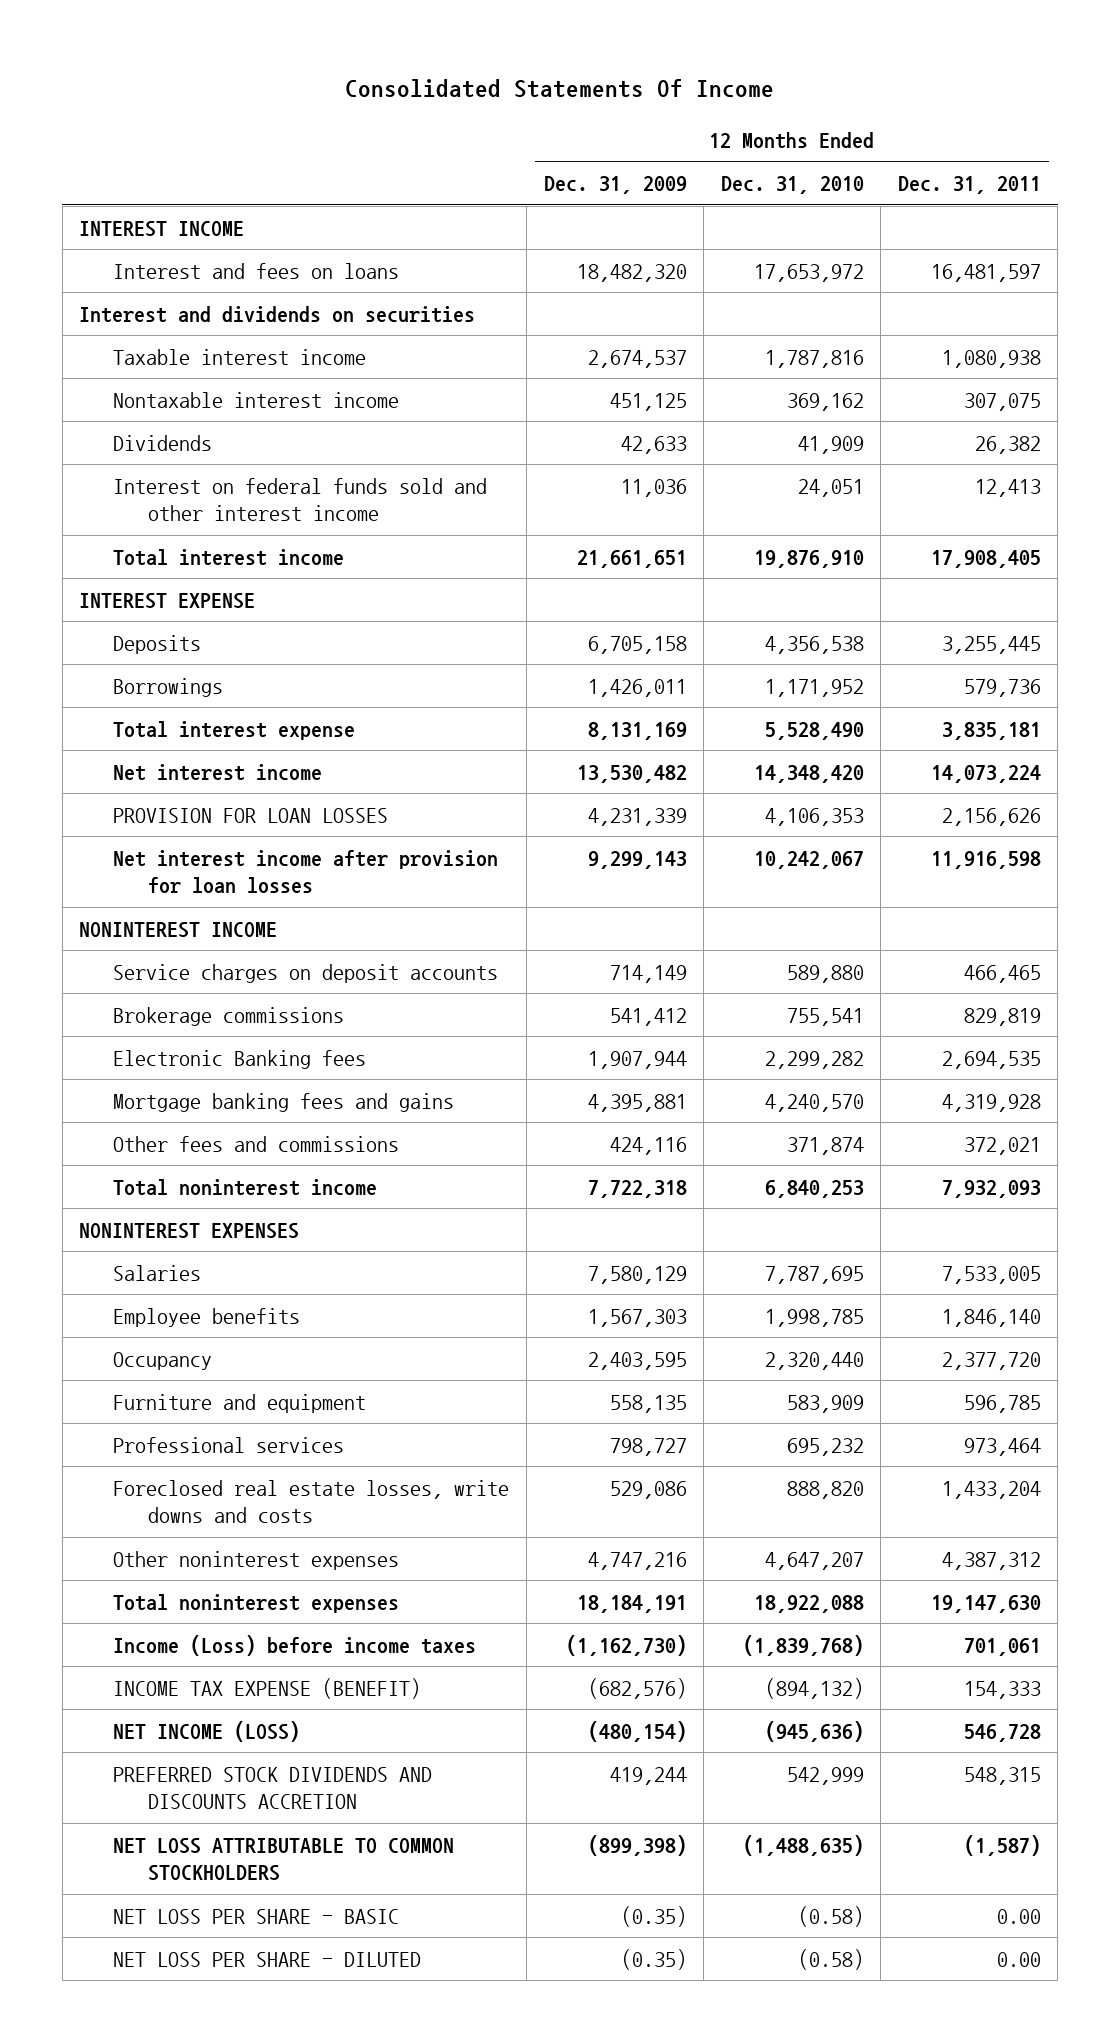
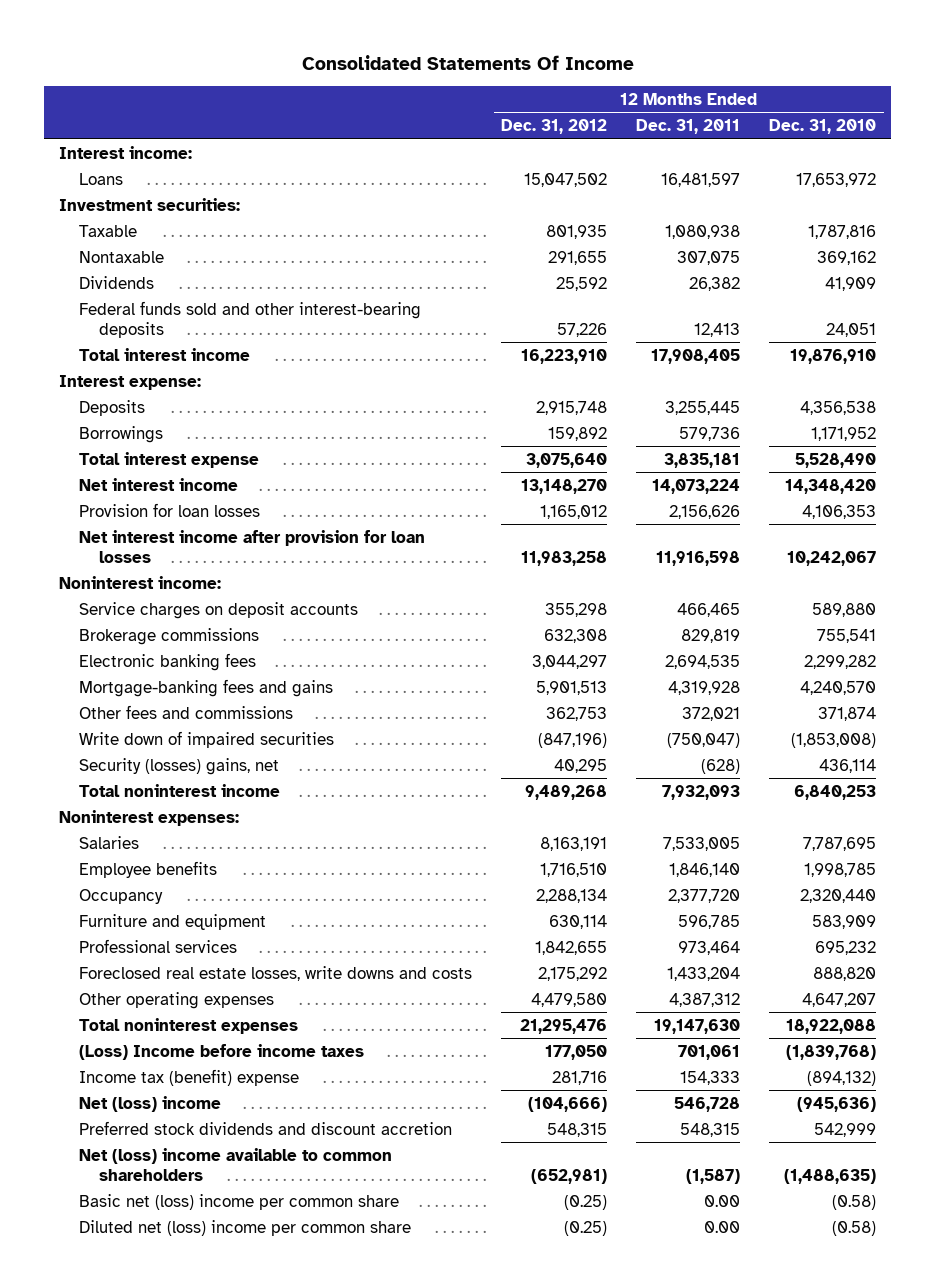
[543,176,687,195] Dec. 31, 2009 -> none
none -> [500,118,607,134] Dec. 31, 2012
[79,220,245,237] INTEREST INCOME -> [59,145,193,159] Interest income:
[113,262,400,279] Interest and fees on loans -> [78,172,123,185] Loans
[79,305,476,323] Interest and dividends on securities -> [59,197,241,211] Investment securities:
[113,348,367,365] Taxable interest income -> [78,224,137,237] Taxable
[113,391,400,408] Nontaxable interest income -> [78,250,164,263] Nontaxable
[113,477,488,521] Interest on federal funds sold and other interest income -> [78,300,421,338] Federal funds sold and other interest-bearing deposits
[79,592,256,609] INTEREST EXPENSE -> [59,374,202,390] Interest expense:
[113,807,389,823] PROVISION FOR LOAN LOSSES -> [78,502,260,517] Provision for loan losses
[79,921,278,938] NONINTEREST INCOME -> [59,575,222,589] Noninterest income:
[113,1049,367,1069] Electronic Banking fees -> [78,652,256,671] Electronic banking fees
[113,1092,455,1112] Mortgage banking fees and gains -> [78,678,333,697] Mortgage-banking fees and gains
none -> [78,730,334,748] Write down of impaired securities
none -> [78,757,279,775] Security (losses) gains, net
[79,1222,300,1239] NONINTEREST EXPENSES -> [59,809,240,826] Noninterest expenses:
[113,1550,400,1570] Other noninterest expenses -> [78,991,274,1009] Other operating expenses
[113,1634,477,1656] Income (Loss) before income taxes -> [78,1043,364,1060] (Loss) Income before income taxes
[113,1677,422,1699] INCOME TAX EXPENSE (BENEFIT) -> [78,1068,299,1086] Income tax (benefit) expense
[113,1720,301,1742] NET INCOME (LOSS) -> [78,1095,221,1112] Net (loss) income
[113,1766,433,1809] PREFERRED STOCK DIVIDENDS AND DISCOUNTS ACCRETION -> [78,1120,452,1135] Preferred stock dividends and discount accretion
[113,1837,455,1881] NET LOSS ATTRIBUTABLE TO COMMON STOCKHOLDERS -> [78,1147,392,1181] Net (loss) income available to common shareholders
[113,1908,400,1924] NET LOSS PER SHARE - BASIC -> [78,1193,399,1210] Basic net (loss) income per common share
[113,1951,422,1967] NET LOSS PER SHARE - DILUTED -> [78,1219,411,1236] Diluted net (loss) income per common share

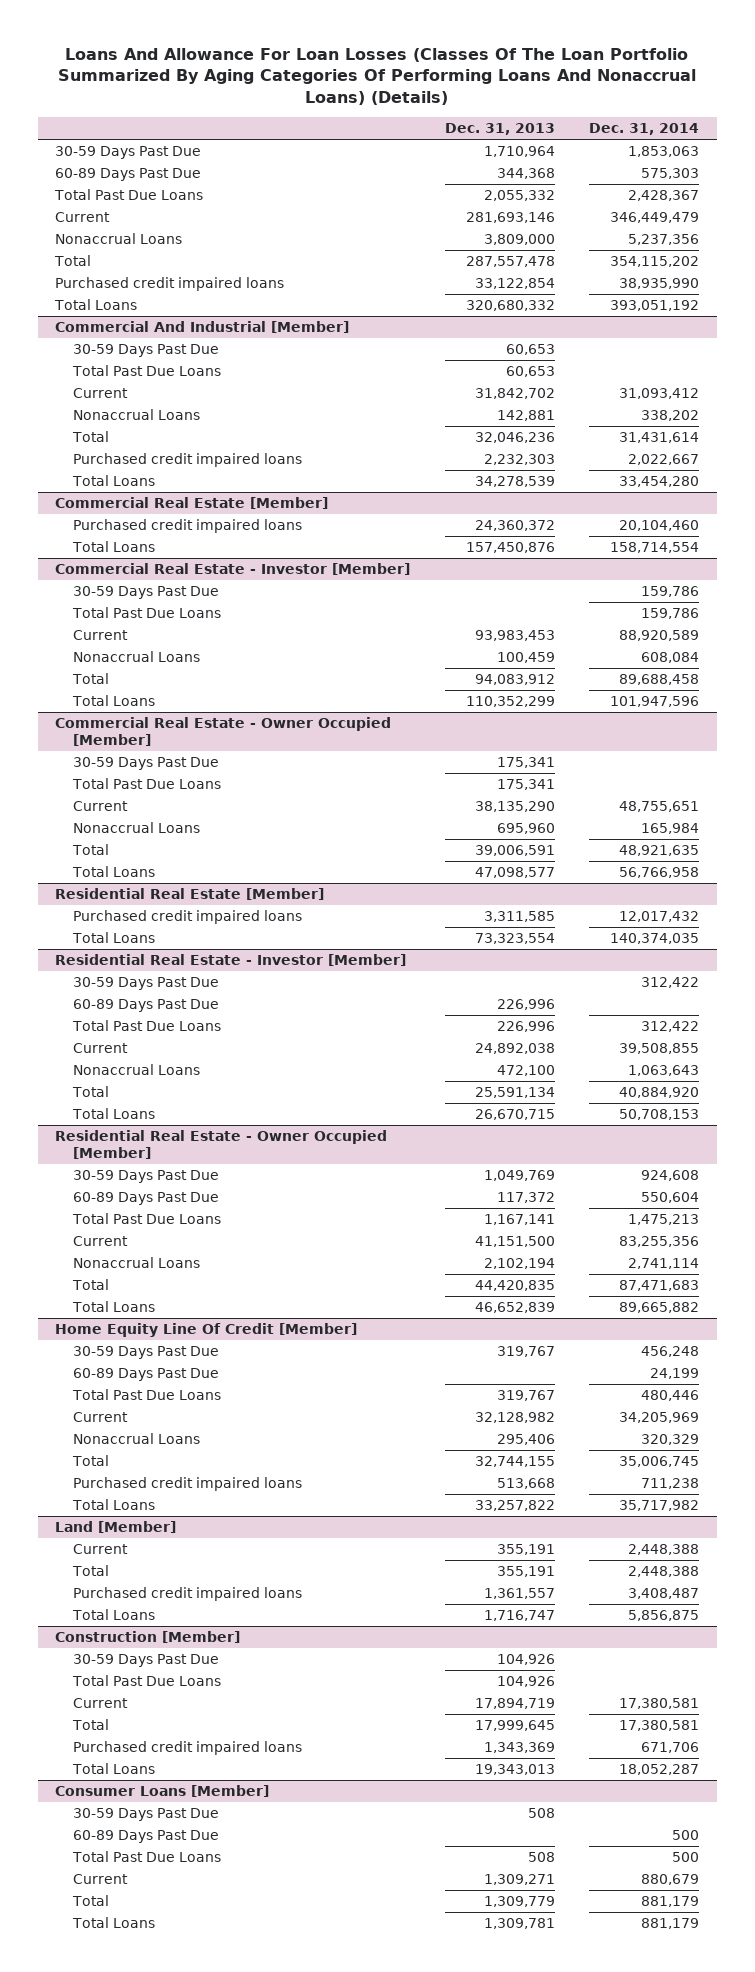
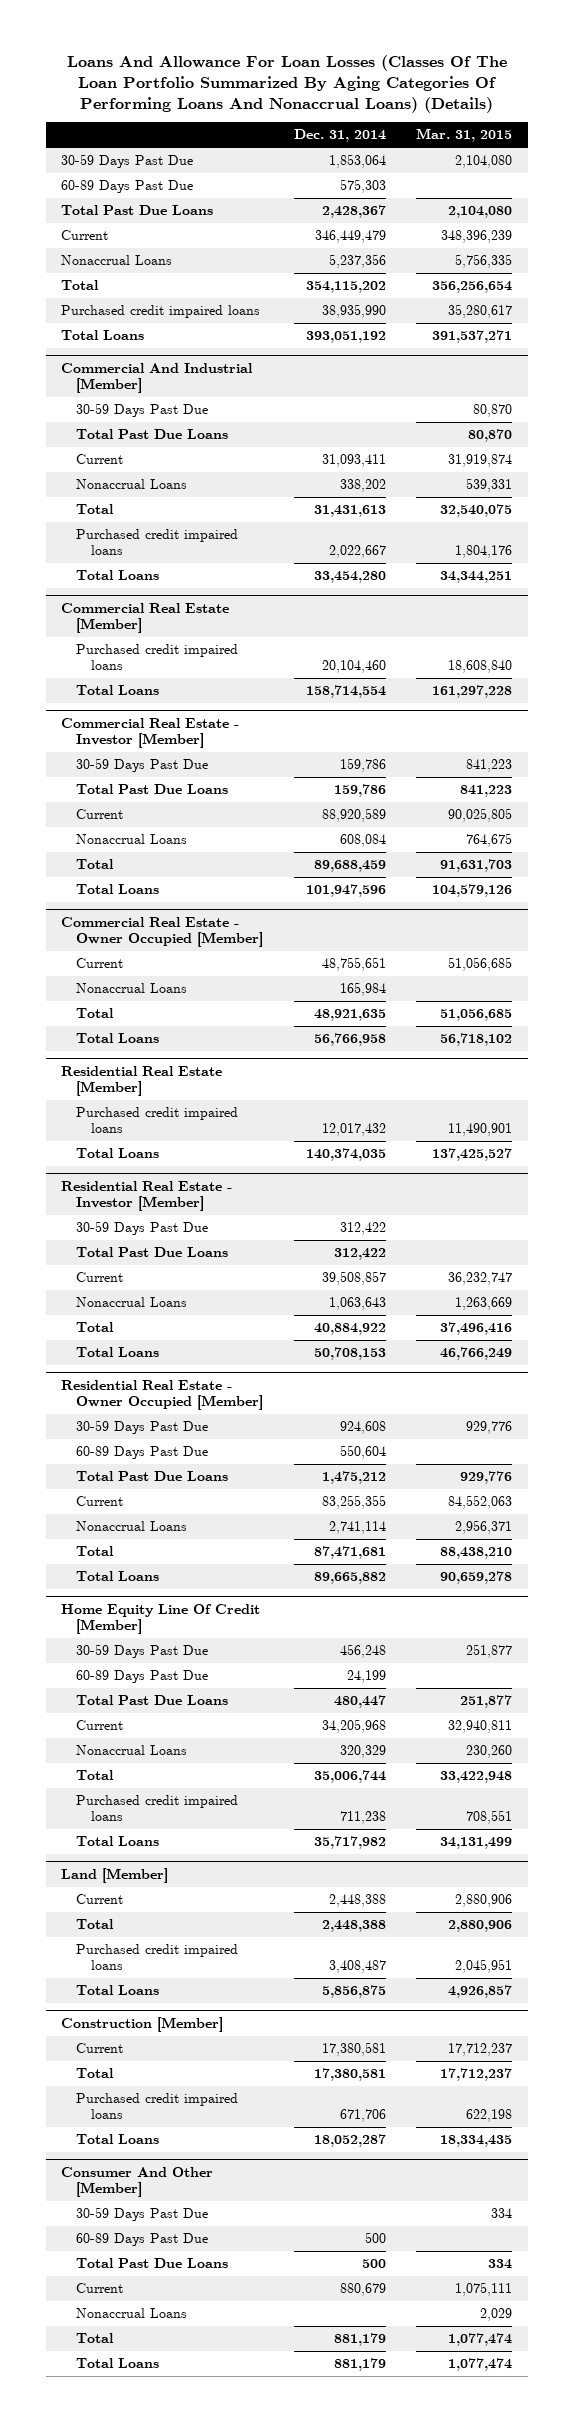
[444,123,555,136] Dec. 31, 2013 -> none
none -> [416,128,513,143] Mar. 31, 2015
[628,146,700,158] 1,853,063 -> [328,154,386,169] 1,853,064
[619,388,700,400] 31,093,412 -> [321,454,386,468] 31,093,411
[619,432,700,444] 31,431,614 -> [313,505,386,518] 31,431,613
[619,674,700,686] 89,688,458 -> [313,860,386,873] 89,688,459
[72,757,219,771] 30-59 Days Past Due -> none
[71,778,221,790] Total Past Due Loans -> none
[72,999,219,1013] 60-89 Days Past Due -> none
[619,1043,700,1055] 39,508,855 -> [321,1271,386,1286] 39,508,857
[619,1087,700,1099] 40,884,920 -> [313,1323,386,1336] 40,884,922
[628,1214,700,1226] 1,475,213 -> [321,1471,386,1485] 1,475,212
[619,1236,700,1248] 83,255,356 -> [321,1495,386,1510] 83,255,355
[619,1280,700,1292] 87,471,683 -> [313,1546,386,1560] 87,471,681
[641,1390,700,1402] 480,446 -> [333,1695,386,1709] 480,447
[619,1412,700,1424] 34,205,969 -> [321,1719,386,1734] 34,205,968
[619,1456,700,1468] 35,006,745 -> [313,1770,386,1784] 35,006,744
[72,1654,219,1668] 30-59 Days Past Due -> none
[71,1675,221,1687] Total Past Due Loans -> none
[55,1785,270,1798] Consumer Loans [Member] -> [61,2167,214,2197] Consumer And Other [Member]
none -> [76,2308,188,2319] Nonaccrual Loans

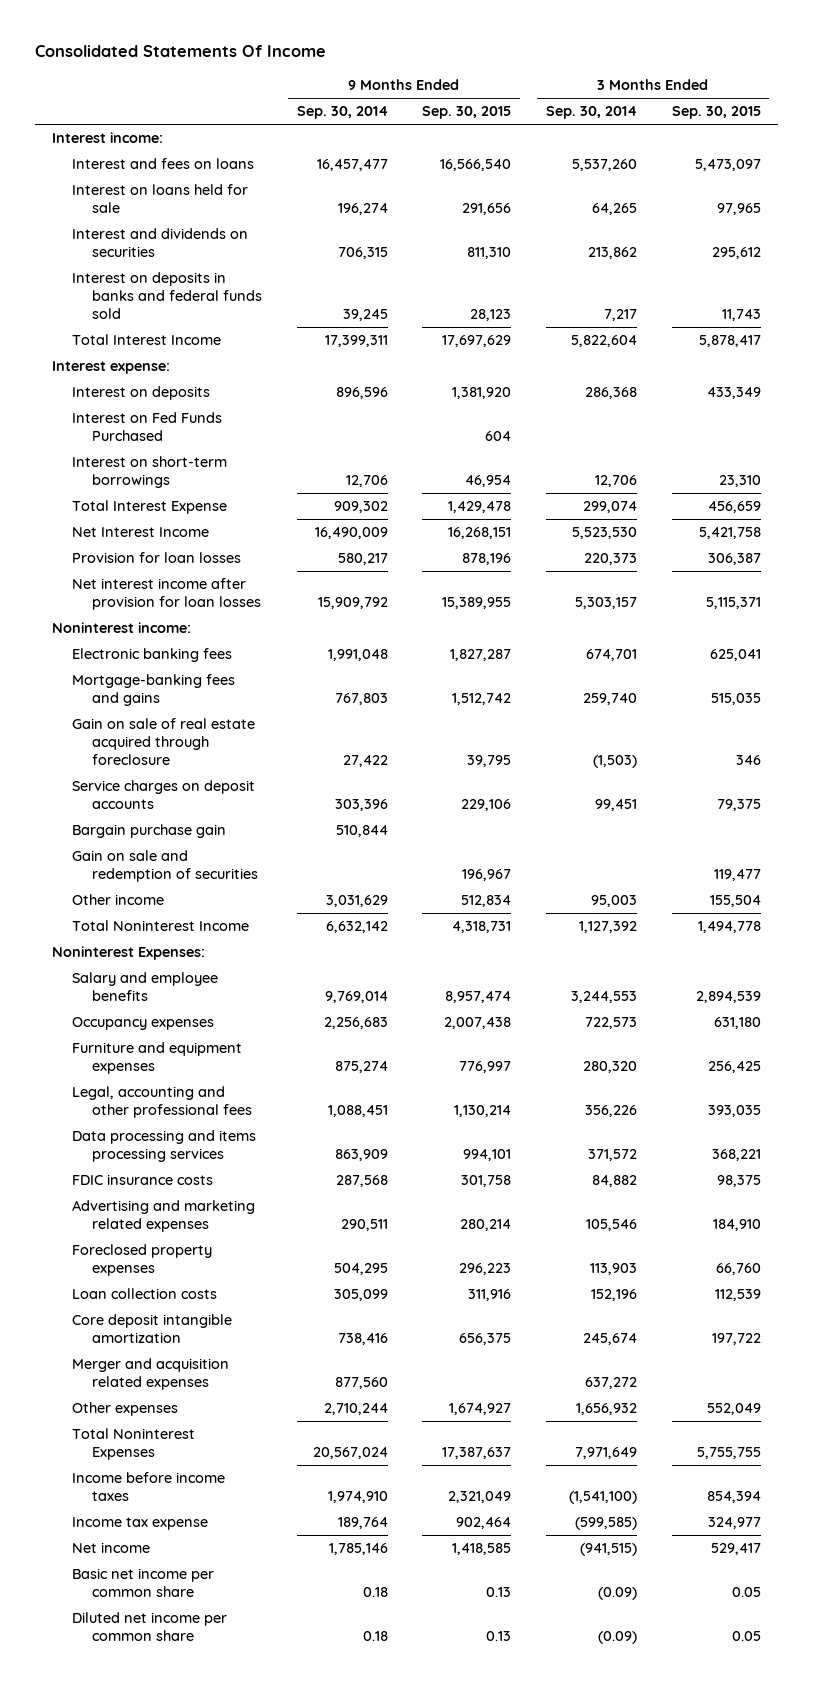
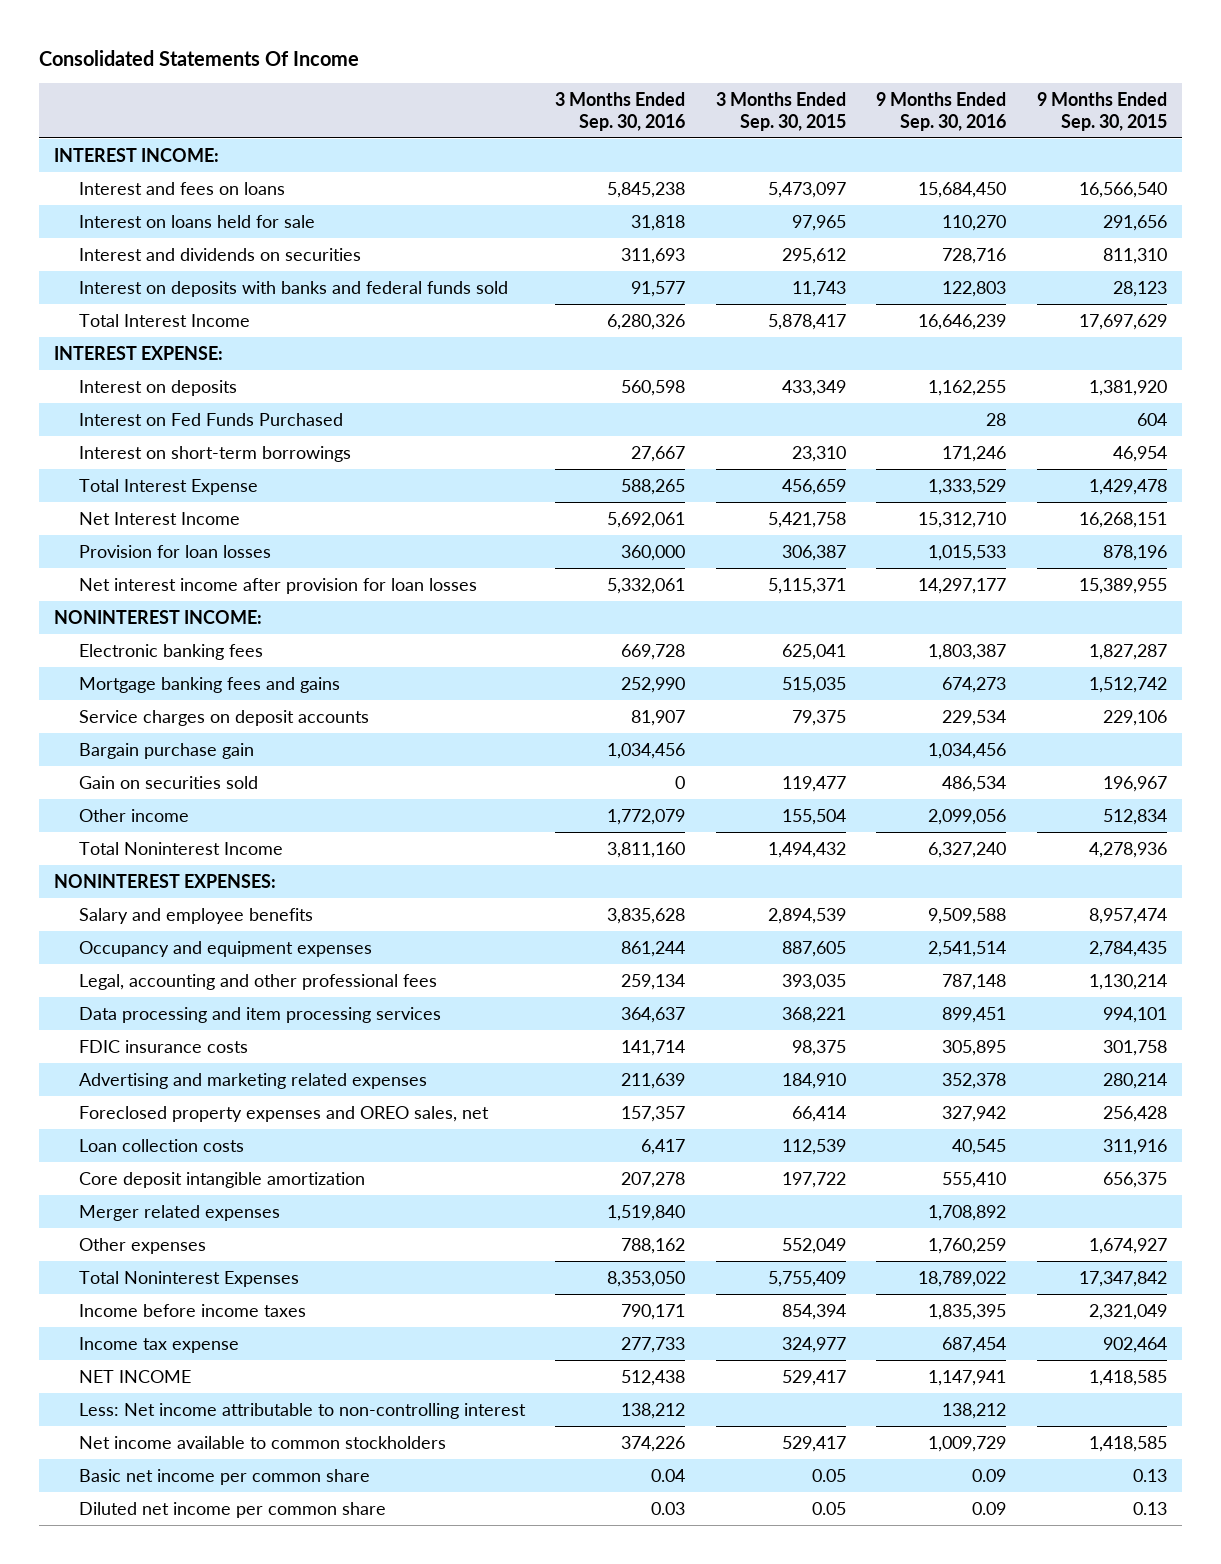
[296,106,388,120] Sep. 30, 2014 -> none
[546,106,638,120] Sep. 30, 2014 -> none
none -> [555,92,686,131] 3 Months Ended Sep. 30, 2016
none -> [876,92,1007,131] 9 Months Ended Sep. 30, 2016
[52,132,164,144] Interest income: -> [53,147,219,162] INTEREST INCOME:
[72,272,263,319] Interest on deposits in banks and federal funds sold -> [78,280,508,297] Interest on deposits with banks and federal funds sold
[52,361,171,375] Interest expense: -> [53,345,223,360] INTEREST EXPENSE:
[52,622,192,634] Noninterest income: -> [53,609,262,624] NONINTEREST INCOME:
[72,718,256,765] Gain on sale of real estate acquired through foreclosure -> none
[72,674,236,706] Mortgage-banking fees and gains -> [78,676,340,693] Mortgage banking fees and gains
[72,850,259,882] Gain on sale and redemption of securities -> [78,775,258,789] Gain on securities sold
[452,921,512,934] 4,318,731 -> [1088,841,1167,858] 4,278,936
[697,921,761,934] 1,494,778 -> [767,841,846,858] 1,494,432
[52,946,206,961] Noninterest Expenses: -> [53,873,276,888] NONINTEREST EXPENSES:
[72,1042,243,1074] Furniture and equipment expenses -> none
[72,1017,215,1031] Occupancy expenses -> [78,940,372,957] Occupancy and equipment expenses
[444,1017,512,1030] 2,007,438 -> [1088,940,1167,957] 2,784,435
[713,1017,761,1030] 631,180 -> [781,940,846,957] 887,605
[72,1130,257,1162] Data processing and items processing services -> [78,1006,441,1023] Data processing and item processing services
[72,1244,213,1276] Foreclosed property expenses -> [78,1105,489,1122] Foreclosed property expenses and OREO sales, net
[459,1262,512,1275] 296,223 -> [1102,1105,1167,1122] 256,428
[715,1262,761,1275] 66,760 -> [791,1105,846,1122] 66,414
[72,1358,230,1390] Merger and acquisition related expenses -> [78,1204,280,1221] Merger related expenses
[442,1446,512,1459] 17,387,637 -> [1078,1270,1167,1287] 17,347,842
[696,1446,761,1459] 5,755,755 -> [767,1270,846,1287] 5,755,409
[72,1542,151,1554] Net income -> [78,1369,191,1383] NET INCOME
none -> [78,1402,526,1419] Less: Net income attributable to non-controlling interest
none -> [78,1435,446,1449] Net income available to common stockholders

